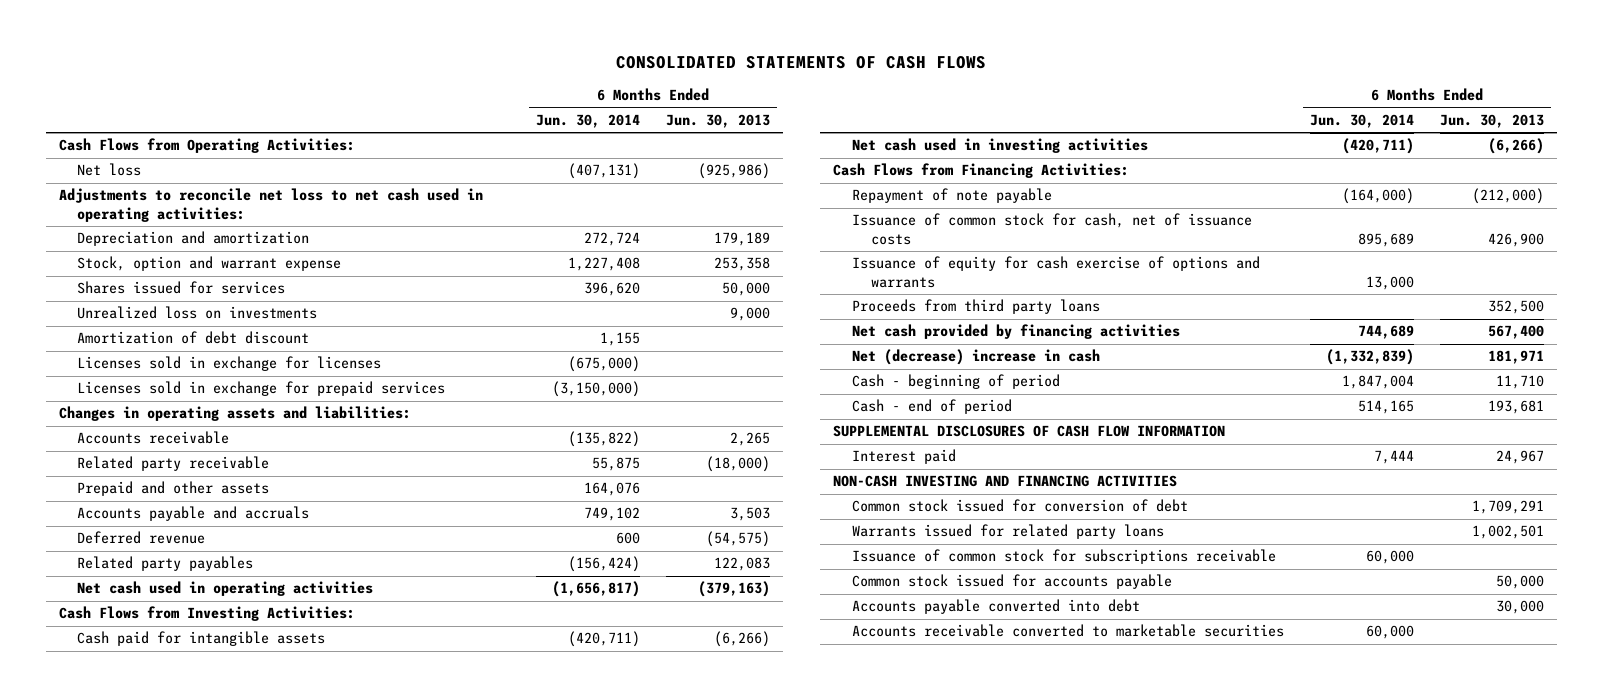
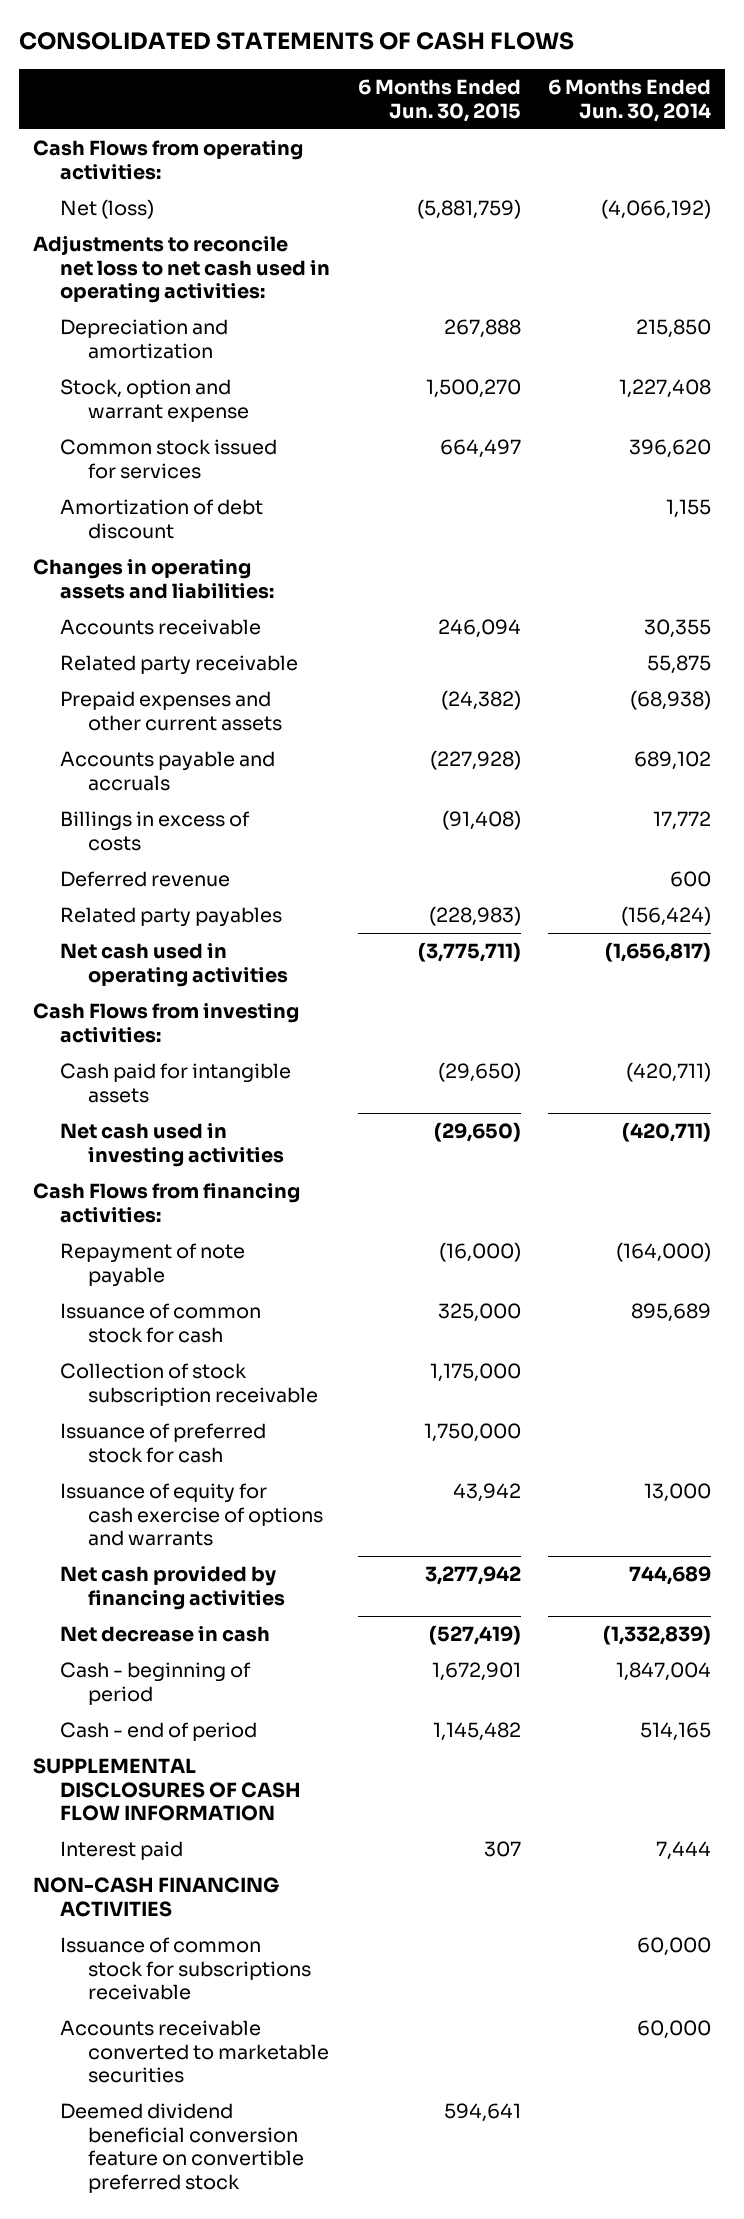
[665,113,770,128] Jun. 30, 2013 -> none
none -> [357,79,521,122] 6 Months Ended Jun. 30, 2015
[58,138,355,154] Cash Flows from Operating Activities: -> [32,140,303,180] Cash Flows from operating activities:
[77,163,142,177] Net loss -> [60,199,155,220] Net (loss)
[567,163,640,180] (407,131) -> [601,199,712,220] (4,066,192)
[583,232,640,247] 272,724 -> [636,319,712,339] 215,850
[77,306,318,320] Unrealized loss on investments -> none
[77,281,286,295] Shares issued for services -> [60,439,278,479] Common stock issued for services
[77,356,382,372] Licenses sold in exchange for licenses -> none
[77,381,446,397] Licenses sold in exchange for prepaid services -> none
[567,431,640,448] (135,822) -> [644,619,712,639] 30,355
[77,481,270,497] Prepaid and other assets -> [60,691,282,731] Prepaid expenses and other current assets
[583,482,640,497] 164,076 -> [630,690,712,711] (68,938)
[583,507,640,522] 749,102 -> [634,751,712,771] 689,102
none -> [60,811,251,851] Billings in excess of costs
[58,606,355,622] Cash Flows from Investing Activities: -> [32,1003,299,1043] Cash Flows from investing activities:
[832,163,1129,179] Cash Flows from Financing Activities: -> [32,1183,300,1223] Cash Flows from financing activities:
[851,213,1252,245] Issuance of common stock for cash, net of issuance costs -> [60,1303,262,1343] Issuance of common stock for cash
none -> [60,1363,318,1406] Collection of stock subscription receivable
none -> [60,1423,267,1463] Issuance of preferred stock for cash
[851,299,1100,315] Proceeds from third party loans -> none
[851,349,1100,366] Net (decrease) increase in cash -> [60,1626,271,1643] Net decrease in cash
[851,499,1188,513] Common stock issued for conversion of debt -> none
[851,524,1164,540] Warrants issued for related party loans -> none
[832,475,1177,488] NON-CASH INVESTING AND FINANCING ACTIVITIES -> [32,1877,279,1917] NON-CASH FINANCING ACTIVITIES
[851,574,1172,590] Common stock issued for accounts payable -> none
[851,599,1140,615] Accounts payable converted into debt -> none
none -> [60,2103,304,2193] Deemed dividend beneficial conversion feature on convertible preferred stock

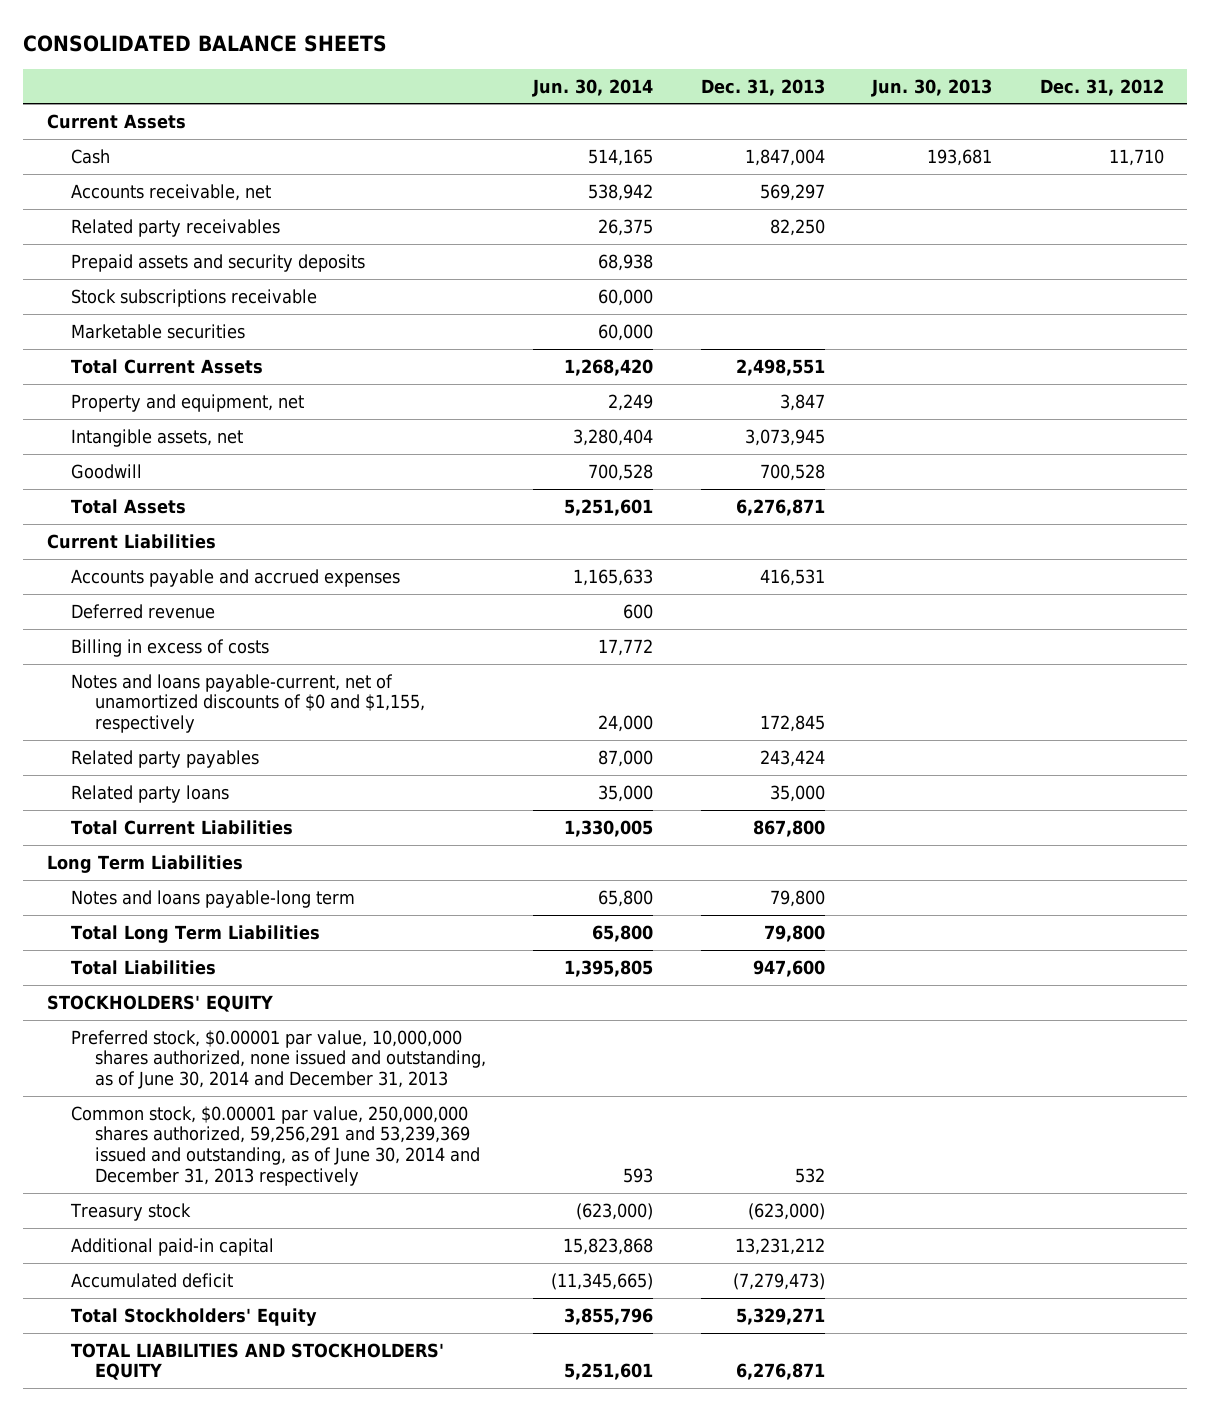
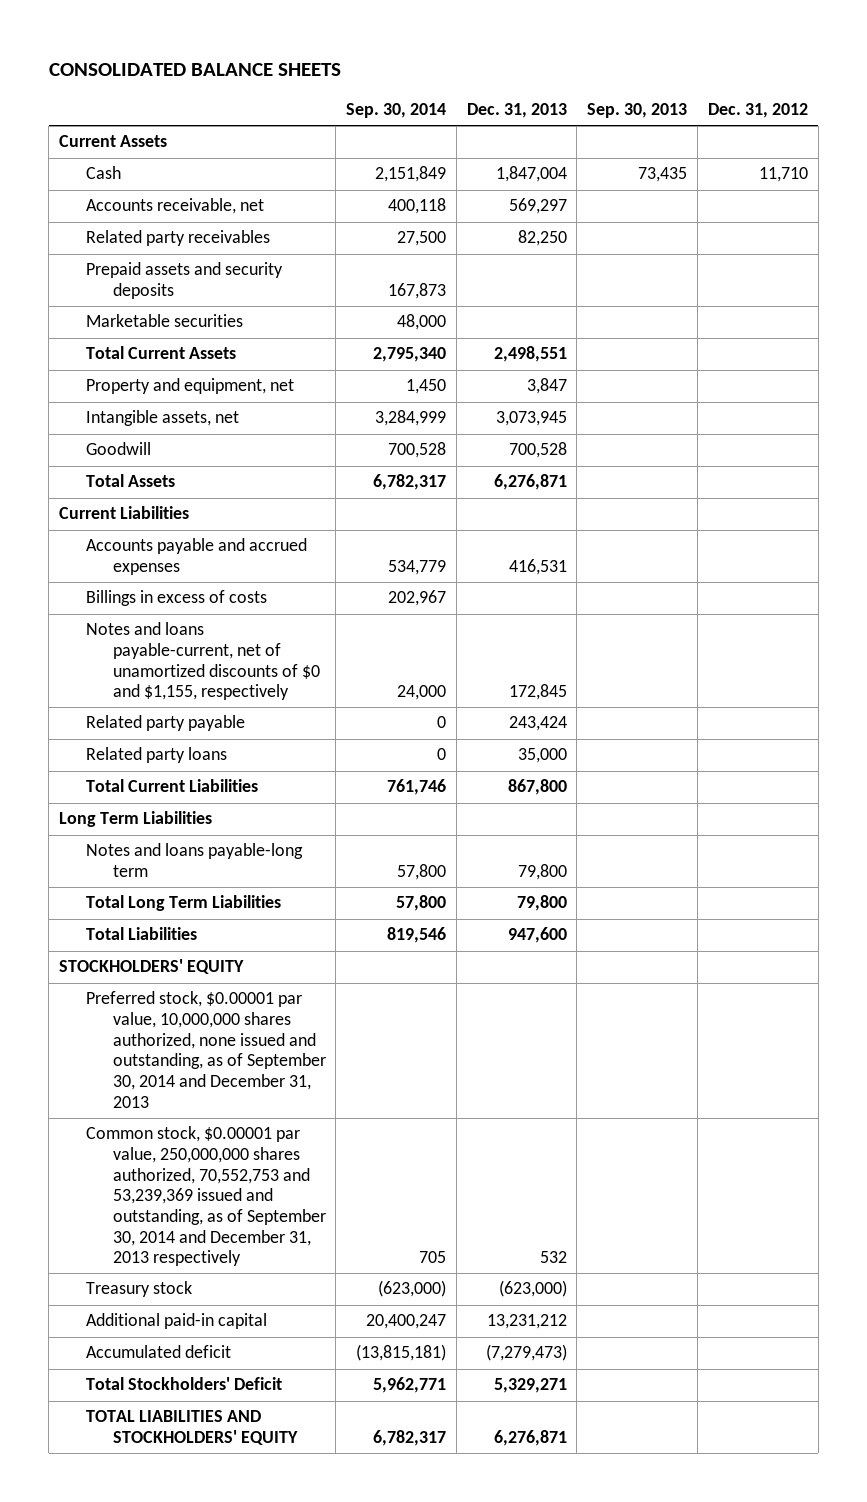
[532,78,654,97] Jun. 30, 2014 -> none
[871,78,993,97] Jun. 30, 2013 -> none
none -> [346,103,447,119] Sep. 30, 2014
none -> [587,103,688,119] Sep. 30, 2013
[71,288,318,307] Stock subscriptions receivable -> none
[71,603,216,619] Deferred revenue -> none
[71,638,270,657] Billing in excess of costs -> [85,590,267,607] Billings in excess of costs
[71,749,260,768] Related party payables -> [85,715,245,732] Related party payable
[71,1029,487,1090] Preferred stock, $0.00001 par value, 10,000,000 shares authorized, none issued and outstanding, as of June 30, 2014 and December 31, 2013 -> [85,991,326,1108] Preferred stock, $0.00001 par value, 10,000,000 shares authorized, none issued and outstanding, as of September 30, 2014 and December 31, 2013
[71,1105,481,1186] Common stock, $0.00001 par value, 250,000,000 shares authorized, 59,256,291 and 53,239,369 issued and outstanding, as of June 30, 2014 and December 31, 2013 respectively -> [85,1126,326,1267] Common stock, $0.00001 par value, 250,000,000 shares authorized, 70,552,753 and 53,239,369 issued and outstanding, as of September 30, 2014 and December 31, 2013 respectively
[71,1307,318,1326] Total Stockholders' Equity -> [85,1377,282,1391] Total Stockholders' Deficit

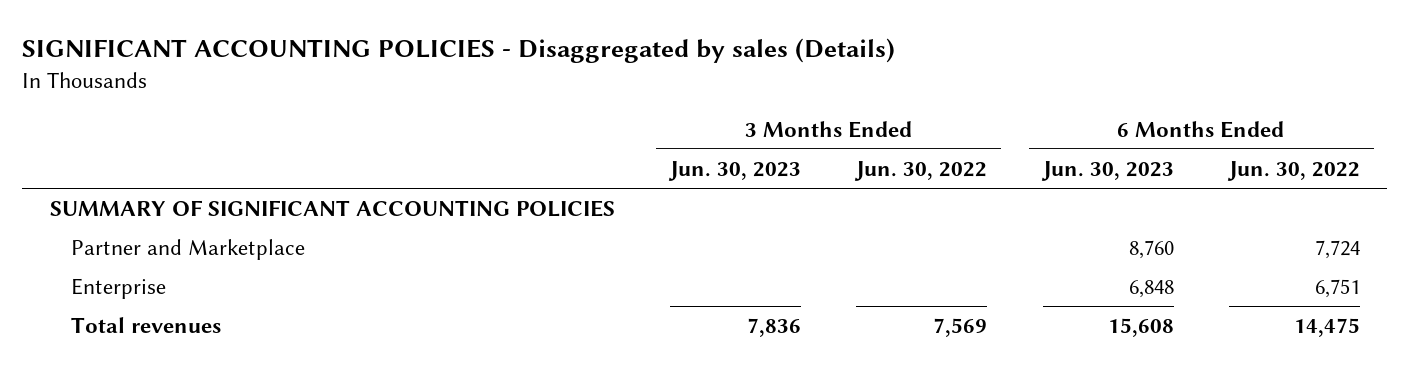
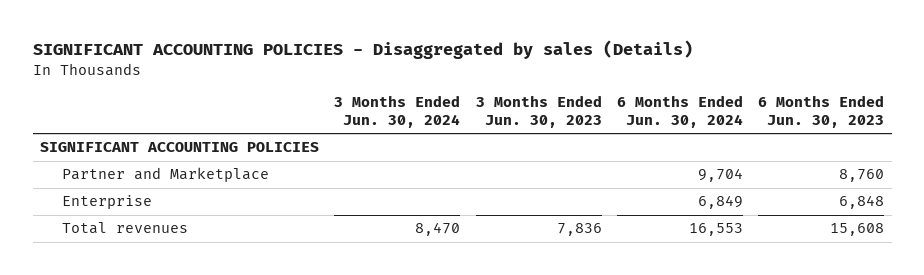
[854,160,988,181] Jun. 30, 2022 -> none
[1226,160,1360,181] Jun. 30, 2022 -> none
none -> [334,95,461,128] 3 Months Ended Jun. 30, 2024
none -> [616,95,743,128] 6 Months Ended Jun. 30, 2024
[50,199,616,217] SUMMARY OF SIGNIFICANT ACCOUNTING POLICIES -> [40,142,320,153] SIGNIFICANT ACCOUNTING POLICIES

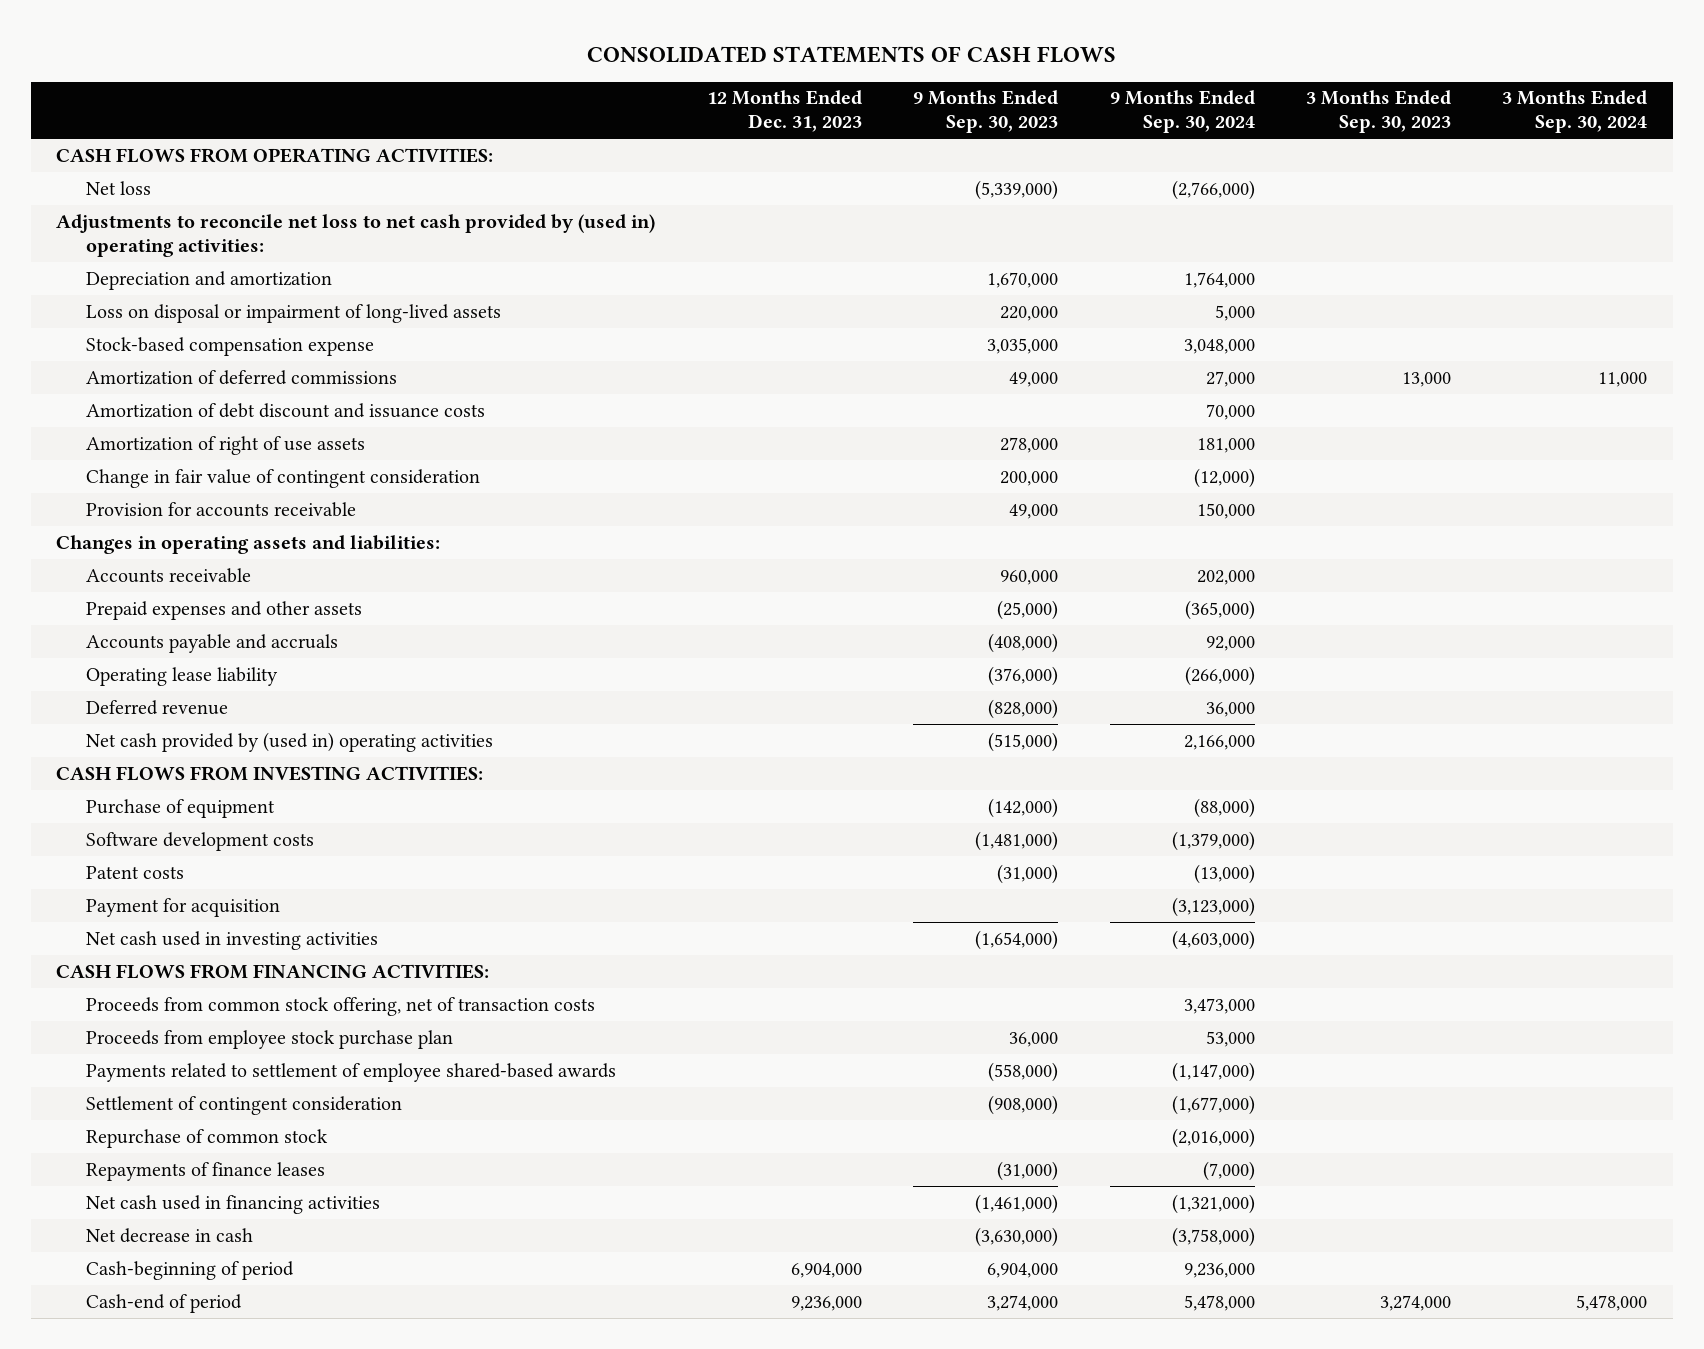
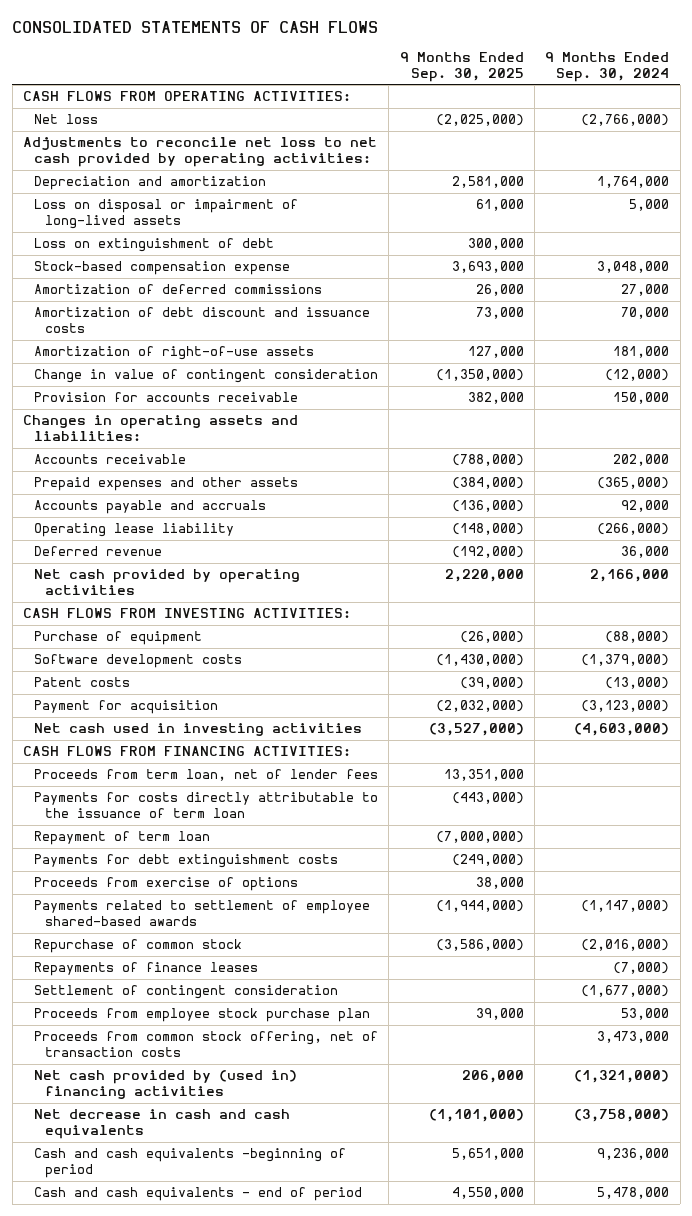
[706,90,862,133] 12 Months Ended Dec. 31, 2023 -> none
[913,90,1059,134] 9 Months Ended Sep. 30, 2023 -> none
[1305,90,1451,134] 3 Months Ended Sep. 30, 2023 -> none
[1502,90,1648,134] 3 Months Ended Sep. 30, 2024 -> none
none -> [399,52,524,83] 9 Months Ended Sep. 30, 2025
[56,213,656,257] Adjustments to reconcile net loss to net cash provided by (used in) operating activities: -> [22,137,377,168] Adjustments to reconcile net loss to net cash provided by operating activities:
none -> [33,238,274,253] Loss on extinguishment of debt
[86,435,366,455] Amortization of right of use assets -> [33,346,314,361] Amortization of right-of-use assets
[86,468,481,488] Change in fair value of contingent consideration -> [33,369,378,384] Change in value of contingent consideration
[86,731,494,752] Net cash provided by (used in) operating activities -> [33,569,300,596] Net cash provided by operating activities
none -> [33,769,378,782] Proceeds from term loan, net of lender fees
none -> [33,792,378,819] Payments for costs directly attributable to the issuance of term loan
none -> [33,831,210,846] Repayment of term loan
none -> [33,854,338,869] Payments for debt extinguishment costs
none -> [33,877,298,892] Proceeds from exercise of options
[86,1095,403,1115] Settlement of contingent consideration -> [33,985,338,1000] Settlement of contingent consideration
[86,1029,454,1049] Proceeds from employee stock purchase plan -> [33,1008,370,1023] Proceeds from employee stock purchase plan
[86,996,596,1016] Proceeds from common stock offering, net of transaction costs -> [33,1031,378,1058] Proceeds from common stock offering, net of transaction costs
[86,1194,381,1214] Net cash used in financing activities -> [33,1070,297,1100] Net cash provided by (used in) financing activities
[86,1227,254,1243] Net decrease in cash -> [33,1109,290,1140] Net decrease in cash and cash equivalents
[86,1260,295,1280] Cash-beginning of period -> [33,1148,346,1179] Cash and cash equivalents -beginning of period
[86,1293,243,1313] Cash-end of period -> [33,1187,362,1202] Cash and cash equivalents - end of period

